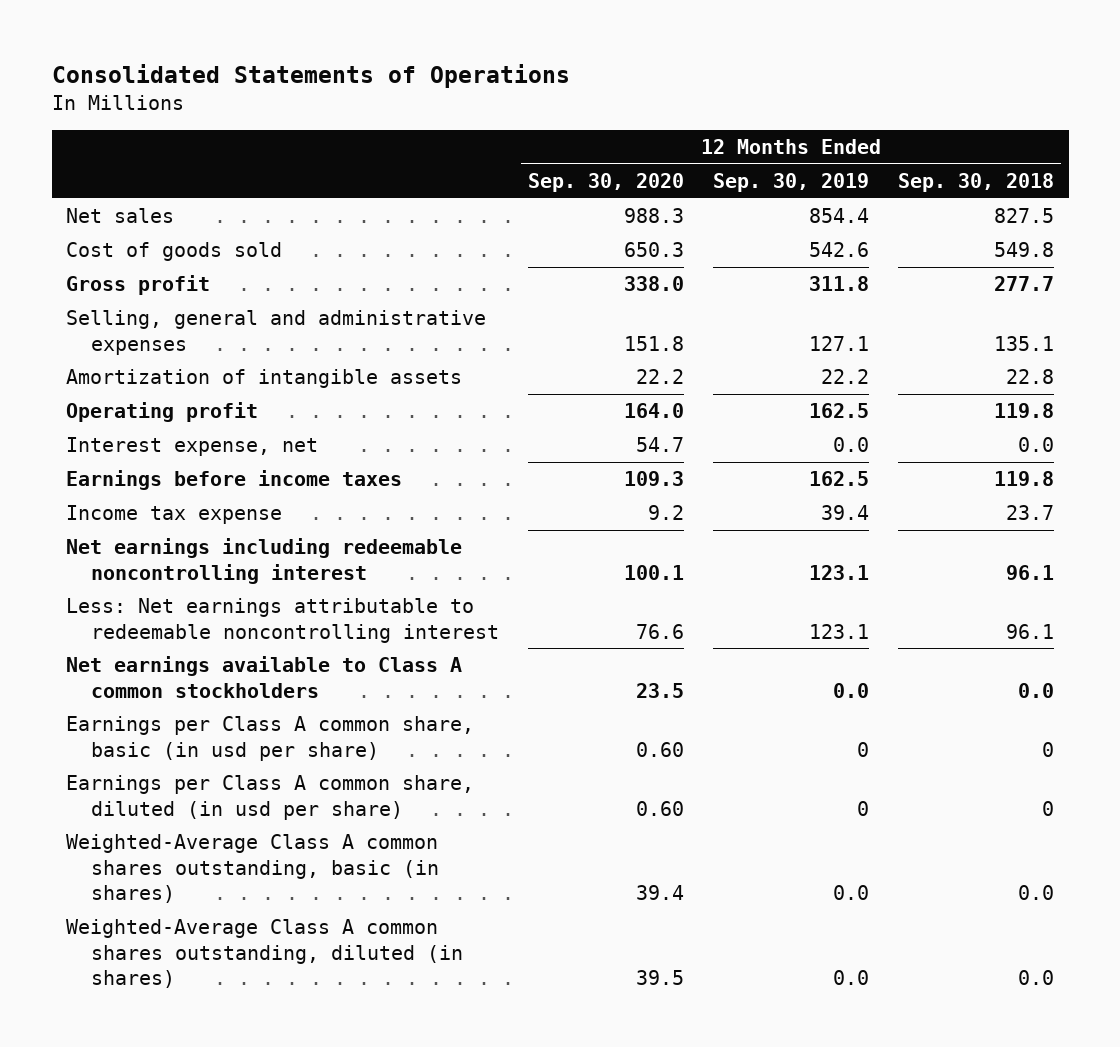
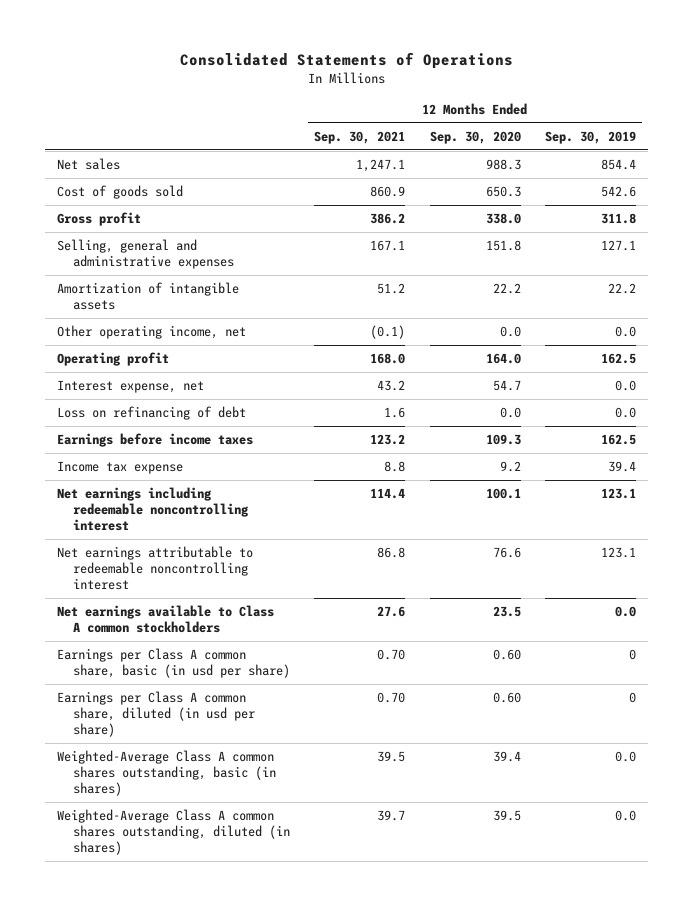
[898,173,1055,193] Sep. 30, 2018 -> none
none -> [314,130,406,144] Sep. 30, 2021
none -> [57,324,247,339] Other operating income, net
none -> [57,405,247,420] Loss on refinancing of debt
[66,598,500,643] Less: Net earnings attributable to redeemable noncontrolling interest -> [57,545,254,591] Net earnings attributable to redeemable noncontrolling interest

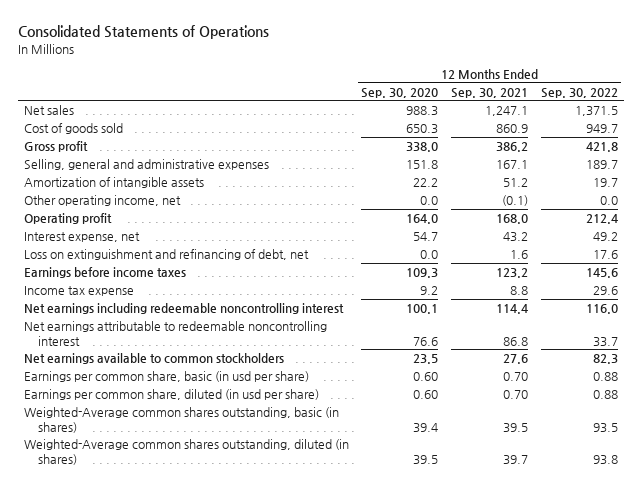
[544,130,636,144] Sep. 30, 2019 -> none
none -> [540,87,618,98] Sep. 30, 2022
[57,405,247,420] Loss on refinancing of debt -> [23,249,309,261] Loss on extinguishment and refinancing of debt, net
[57,604,275,634] Net earnings available to Class A common stockholders -> [23,353,284,365] Net earnings available to common stockholders
[57,647,291,679] Earnings per Class A common share, basic (in usd per share) -> [23,371,309,383] Earnings per common share, basic (in usd per share)
[57,690,256,738] Earnings per Class A common share, diluted (in usd per share) -> [23,389,319,401] Earnings per common share, diluted (in usd per share)
[57,749,277,797] Weighted-Average Class A common shares outstanding, basic (in shares) -> [23,407,339,433] Weighted-Average common shares outstanding, basic (in shares)
[57,808,291,856] Weighted-Average Class A common shares outstanding, diluted (in shares) -> [23,439,349,465] Weighted-Average common shares outstanding, diluted (in shares)

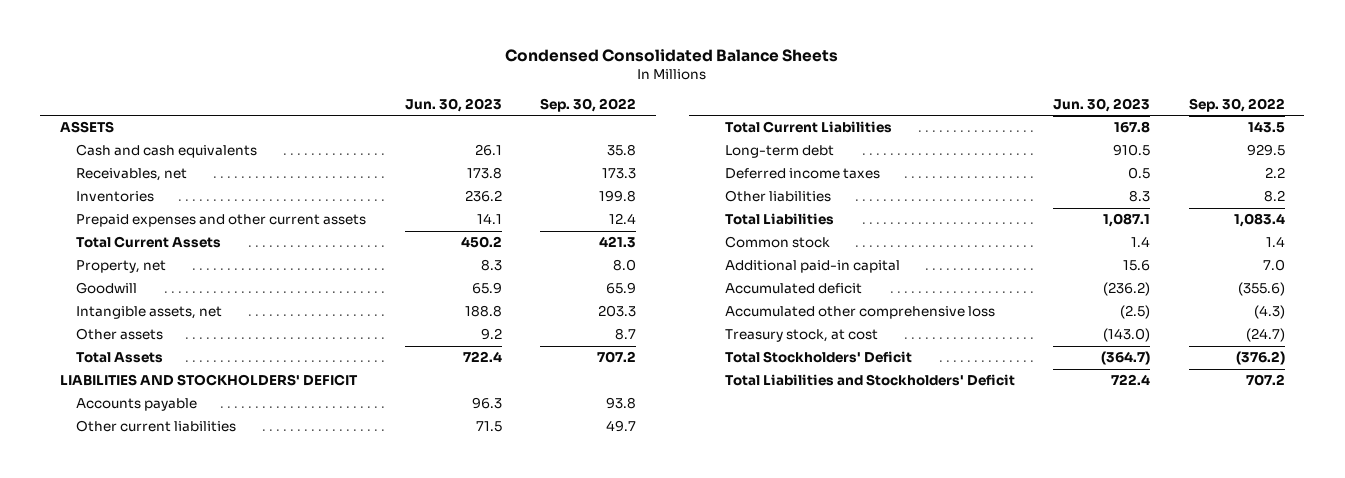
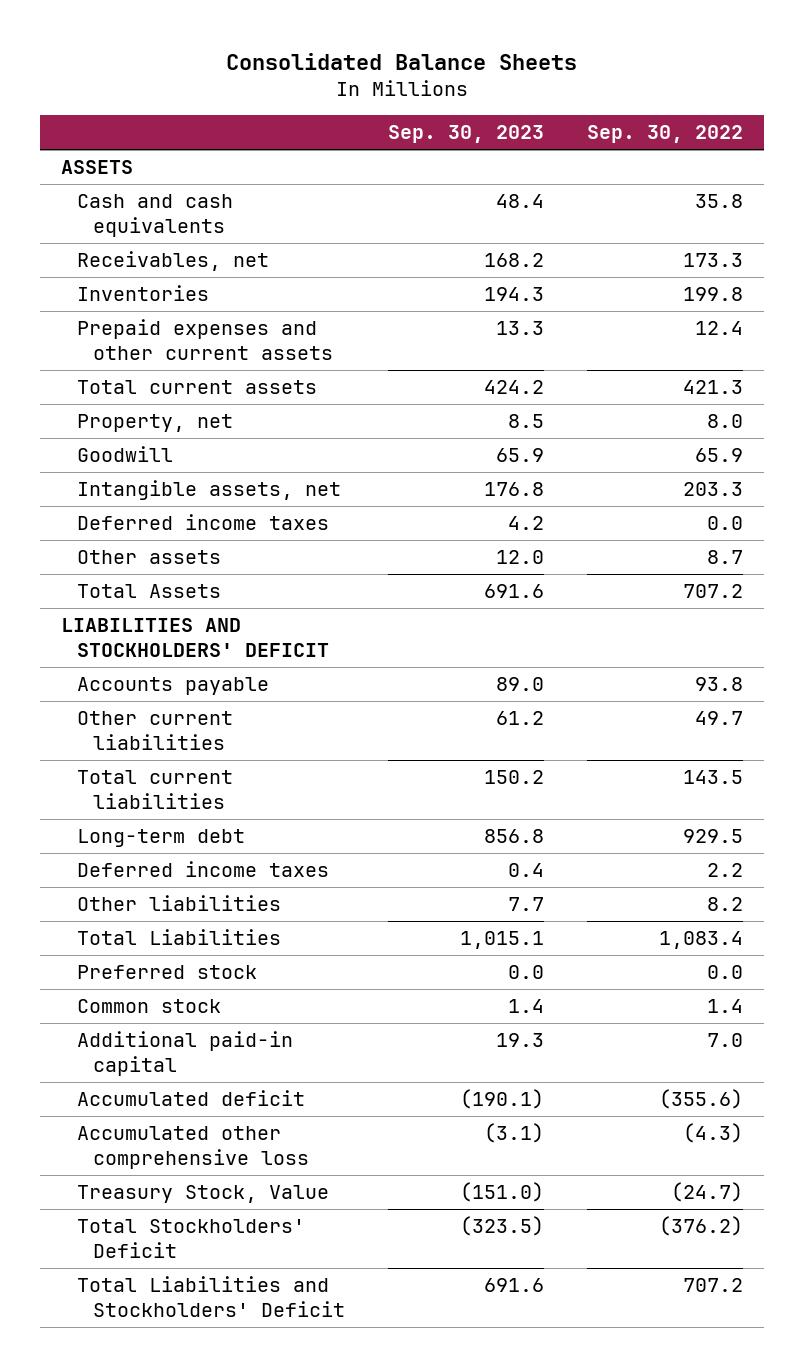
[505,49,839,63] Condensed Consolidated Balance Sheets -> [225,52,577,70] Consolidated Balance Sheets
[404,97,502,112] Jun. 30, 2023 -> none
none -> [387,125,544,144] Sep. 30, 2023
[75,236,221,249] Total Current Assets -> [77,380,318,395] Total current assets
none -> [77,514,330,531] Deferred income taxes
[724,121,892,134] Total Current Liabilities -> [77,770,234,810] Total current liabilities
none -> [77,965,258,980] Preferred stock
[724,329,878,343] Treasury stock, at cost -> [77,1185,330,1204] Treasury Stock, Value

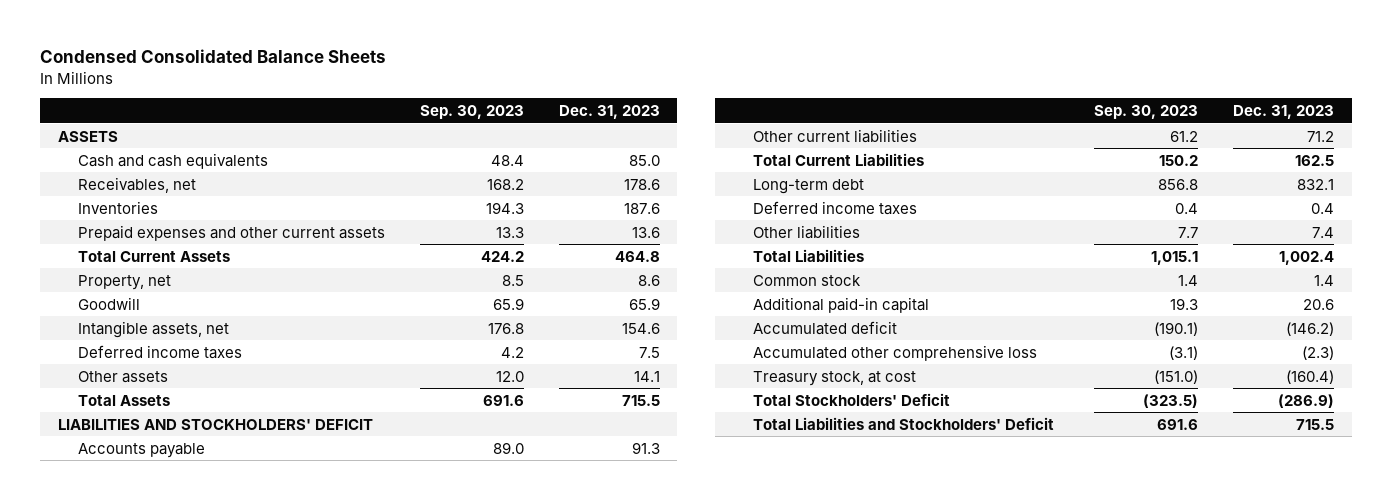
[225,52,577,70] Consolidated Balance Sheets -> [40,49,387,64] Condensed Consolidated Balance Sheets
[586,125,743,144] Sep. 30, 2022 -> none
none -> [558,105,660,120] Dec. 31, 2023
[77,380,318,395] Total current assets -> [78,250,231,262] Total Current Assets
[77,770,234,810] Total current liabilities -> [752,152,924,166] Total Current Liabilities
[77,965,258,980] Preferred stock -> none
[77,1185,330,1204] Treasury Stock, Value -> [752,370,916,386] Treasury stock, at cost

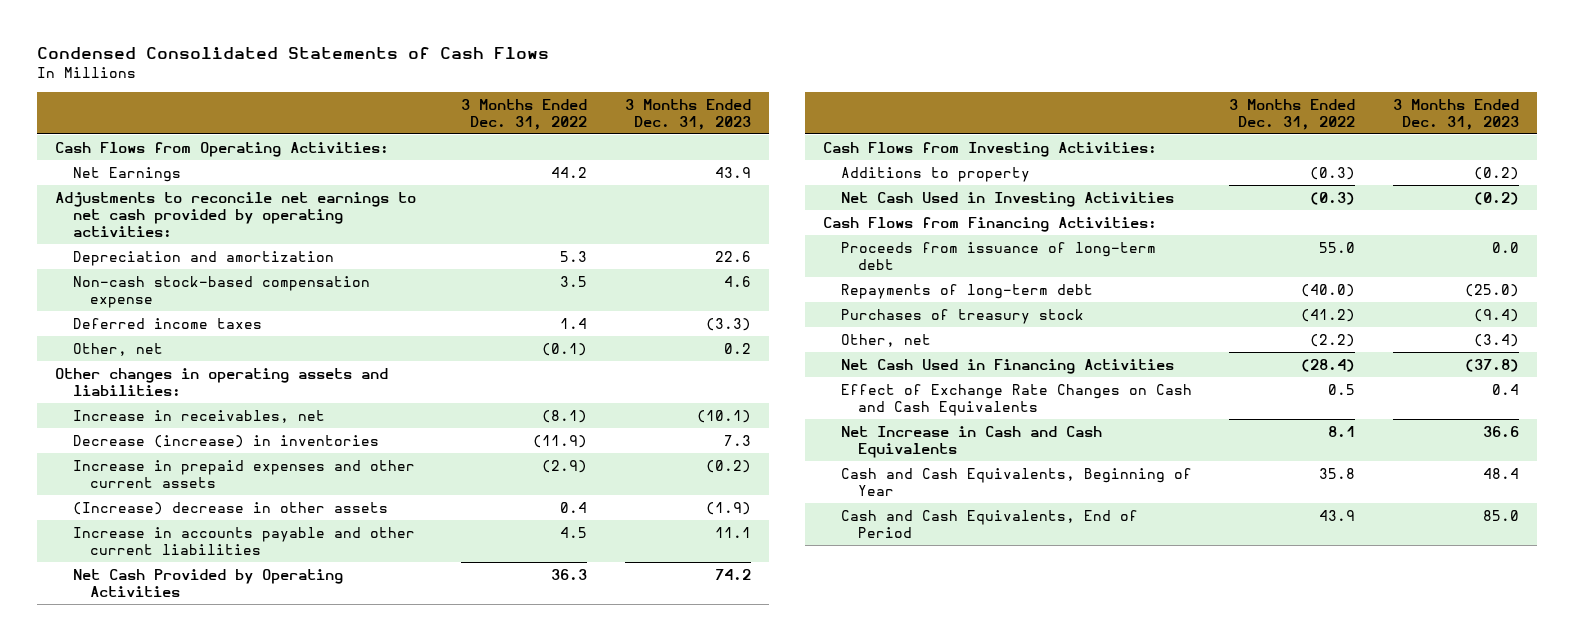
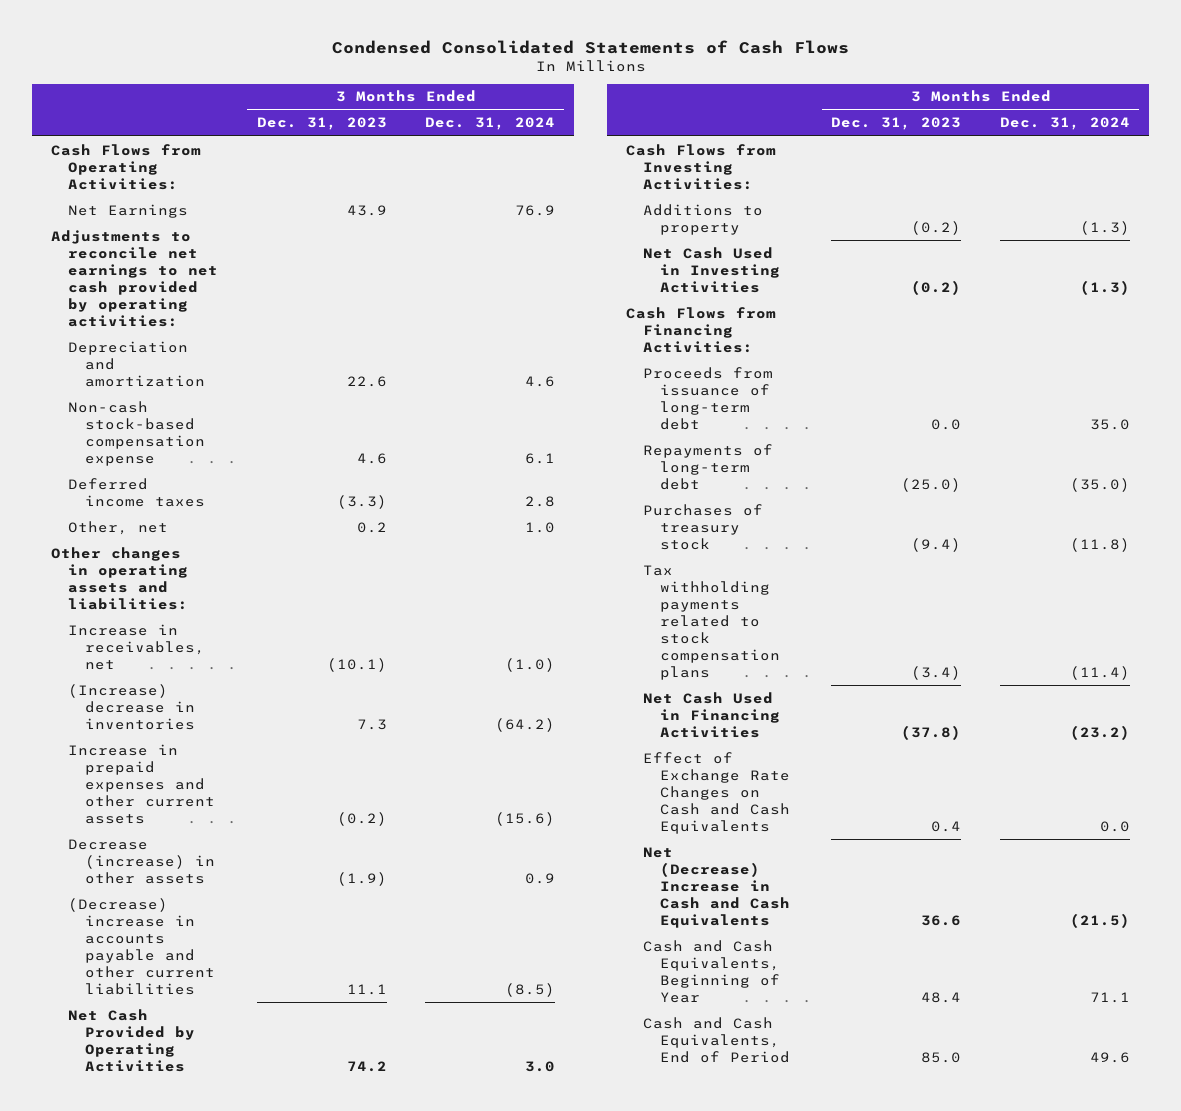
[461,98,588,130] 3 Months Ended Dec. 31, 2022 -> none
none -> [424,117,555,131] Dec. 31, 2024
[72,434,379,448] Decrease (increase) in inventories -> [68,683,196,730] (Increase) decrease in inventories
[72,501,388,515] (Increase) decrease in other assets -> [68,838,216,884] Decrease (increase) in other assets
[72,526,415,555] Increase in accounts payable and other current liabilities -> [68,897,216,995] (Decrease) increase in accounts payable and other current liabilities
[840,333,931,347] Other, net -> none
none -> [643,564,781,681] Tax withholding payments related to stock compensation plans
[840,425,1102,458] Net Increase in Cash and Cash Equivalents -> [643,846,791,928] Net (Decrease) Increase in Cash and Cash Equivalents

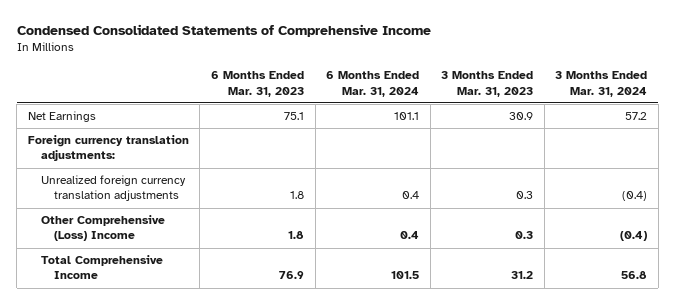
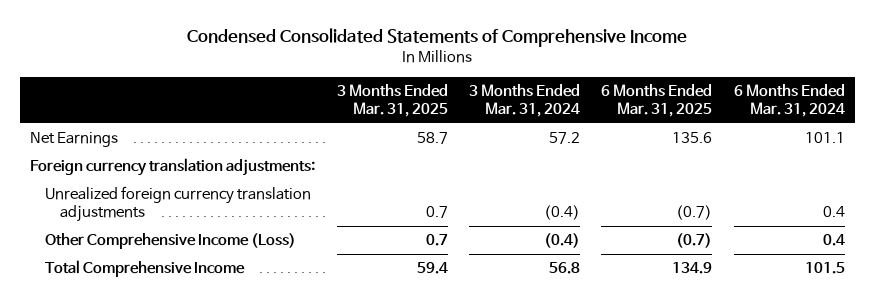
[211,71,305,97] 6 Months Ended Mar. 31, 2023 -> none
[441,71,534,97] 3 Months Ended Mar. 31, 2023 -> none
none -> [336,84,448,118] 3 Months Ended Mar. 31, 2025
none -> [601,84,713,118] 6 Months Ended Mar. 31, 2025
[40,215,165,242] Other Comprehensive (Loss) Income -> [44,233,296,250] Other Comprehensive Income (Loss)

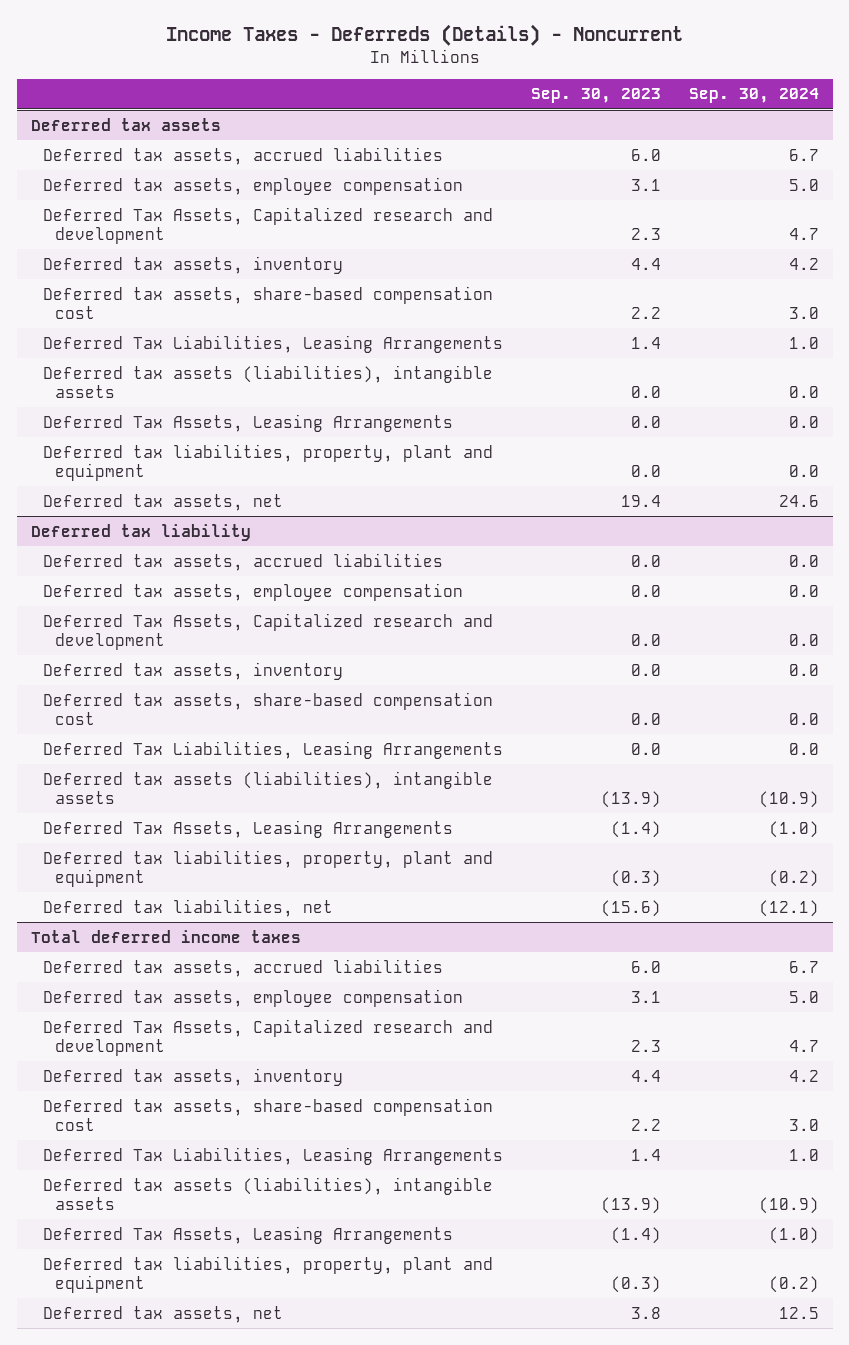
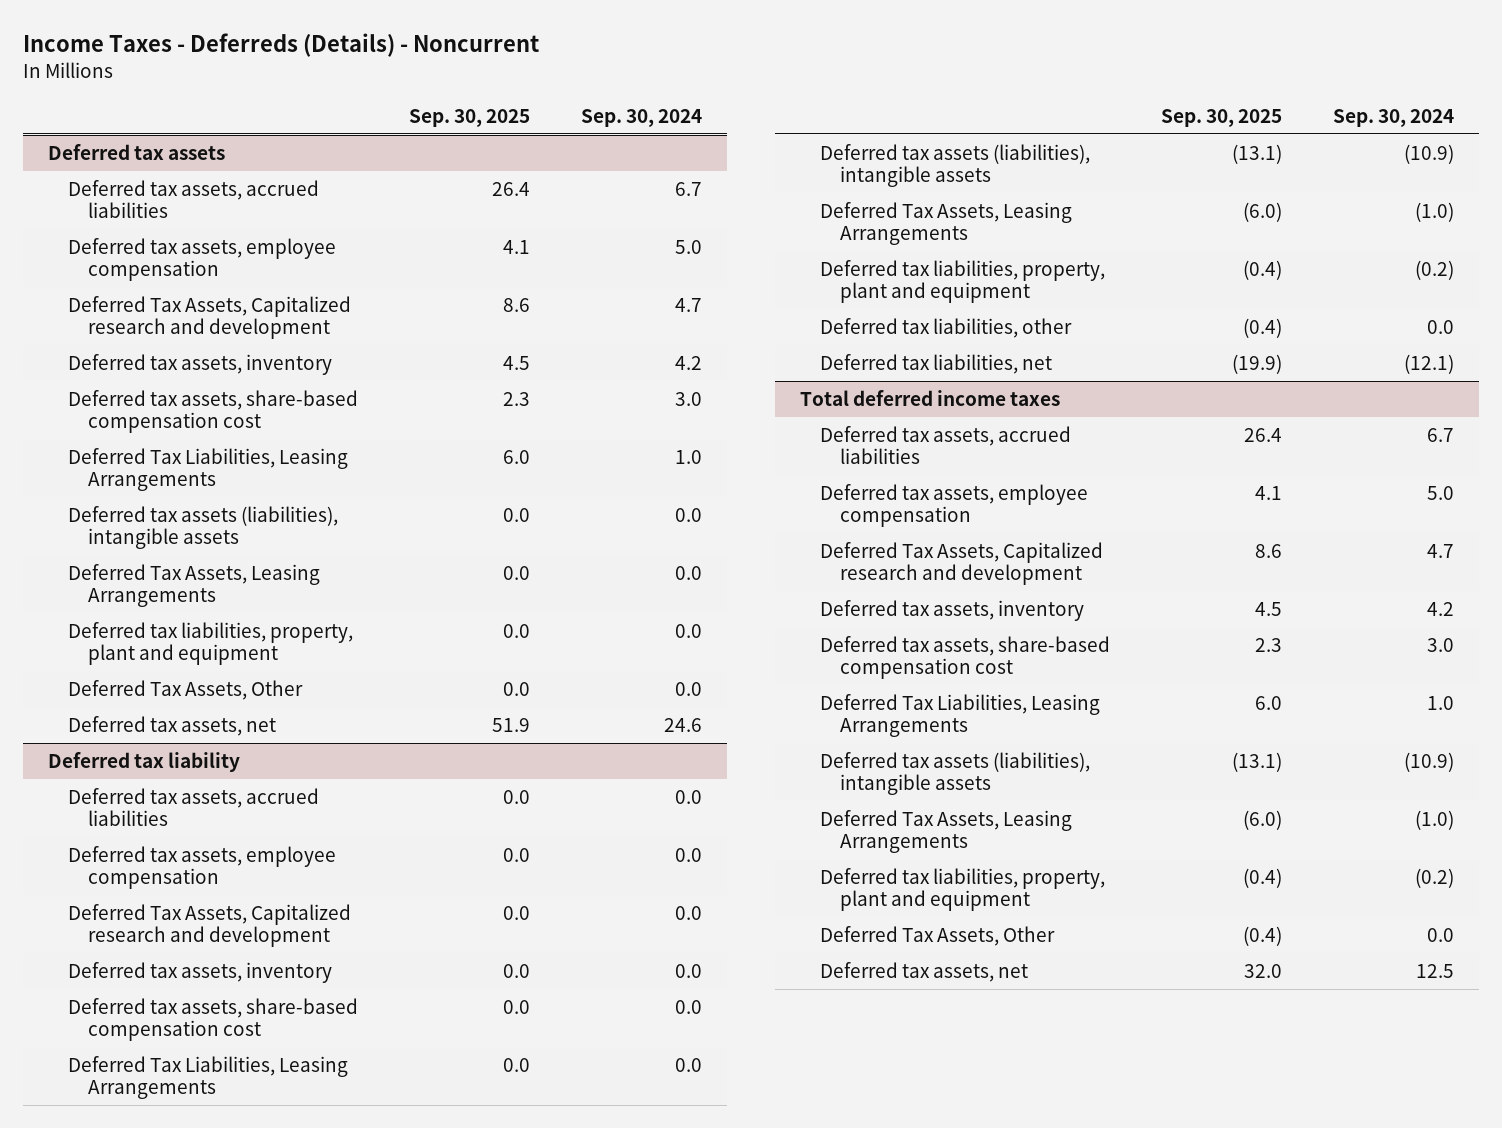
[530,88,661,104] Sep. 30, 2023 -> none
none -> [408,108,530,127] Sep. 30, 2025
none -> [67,680,303,701] Deferred Tax Assets, Other
none -> [820,318,1073,339] Deferred tax liabilities, other
none -> [820,926,1056,947] Deferred Tax Assets, Other

